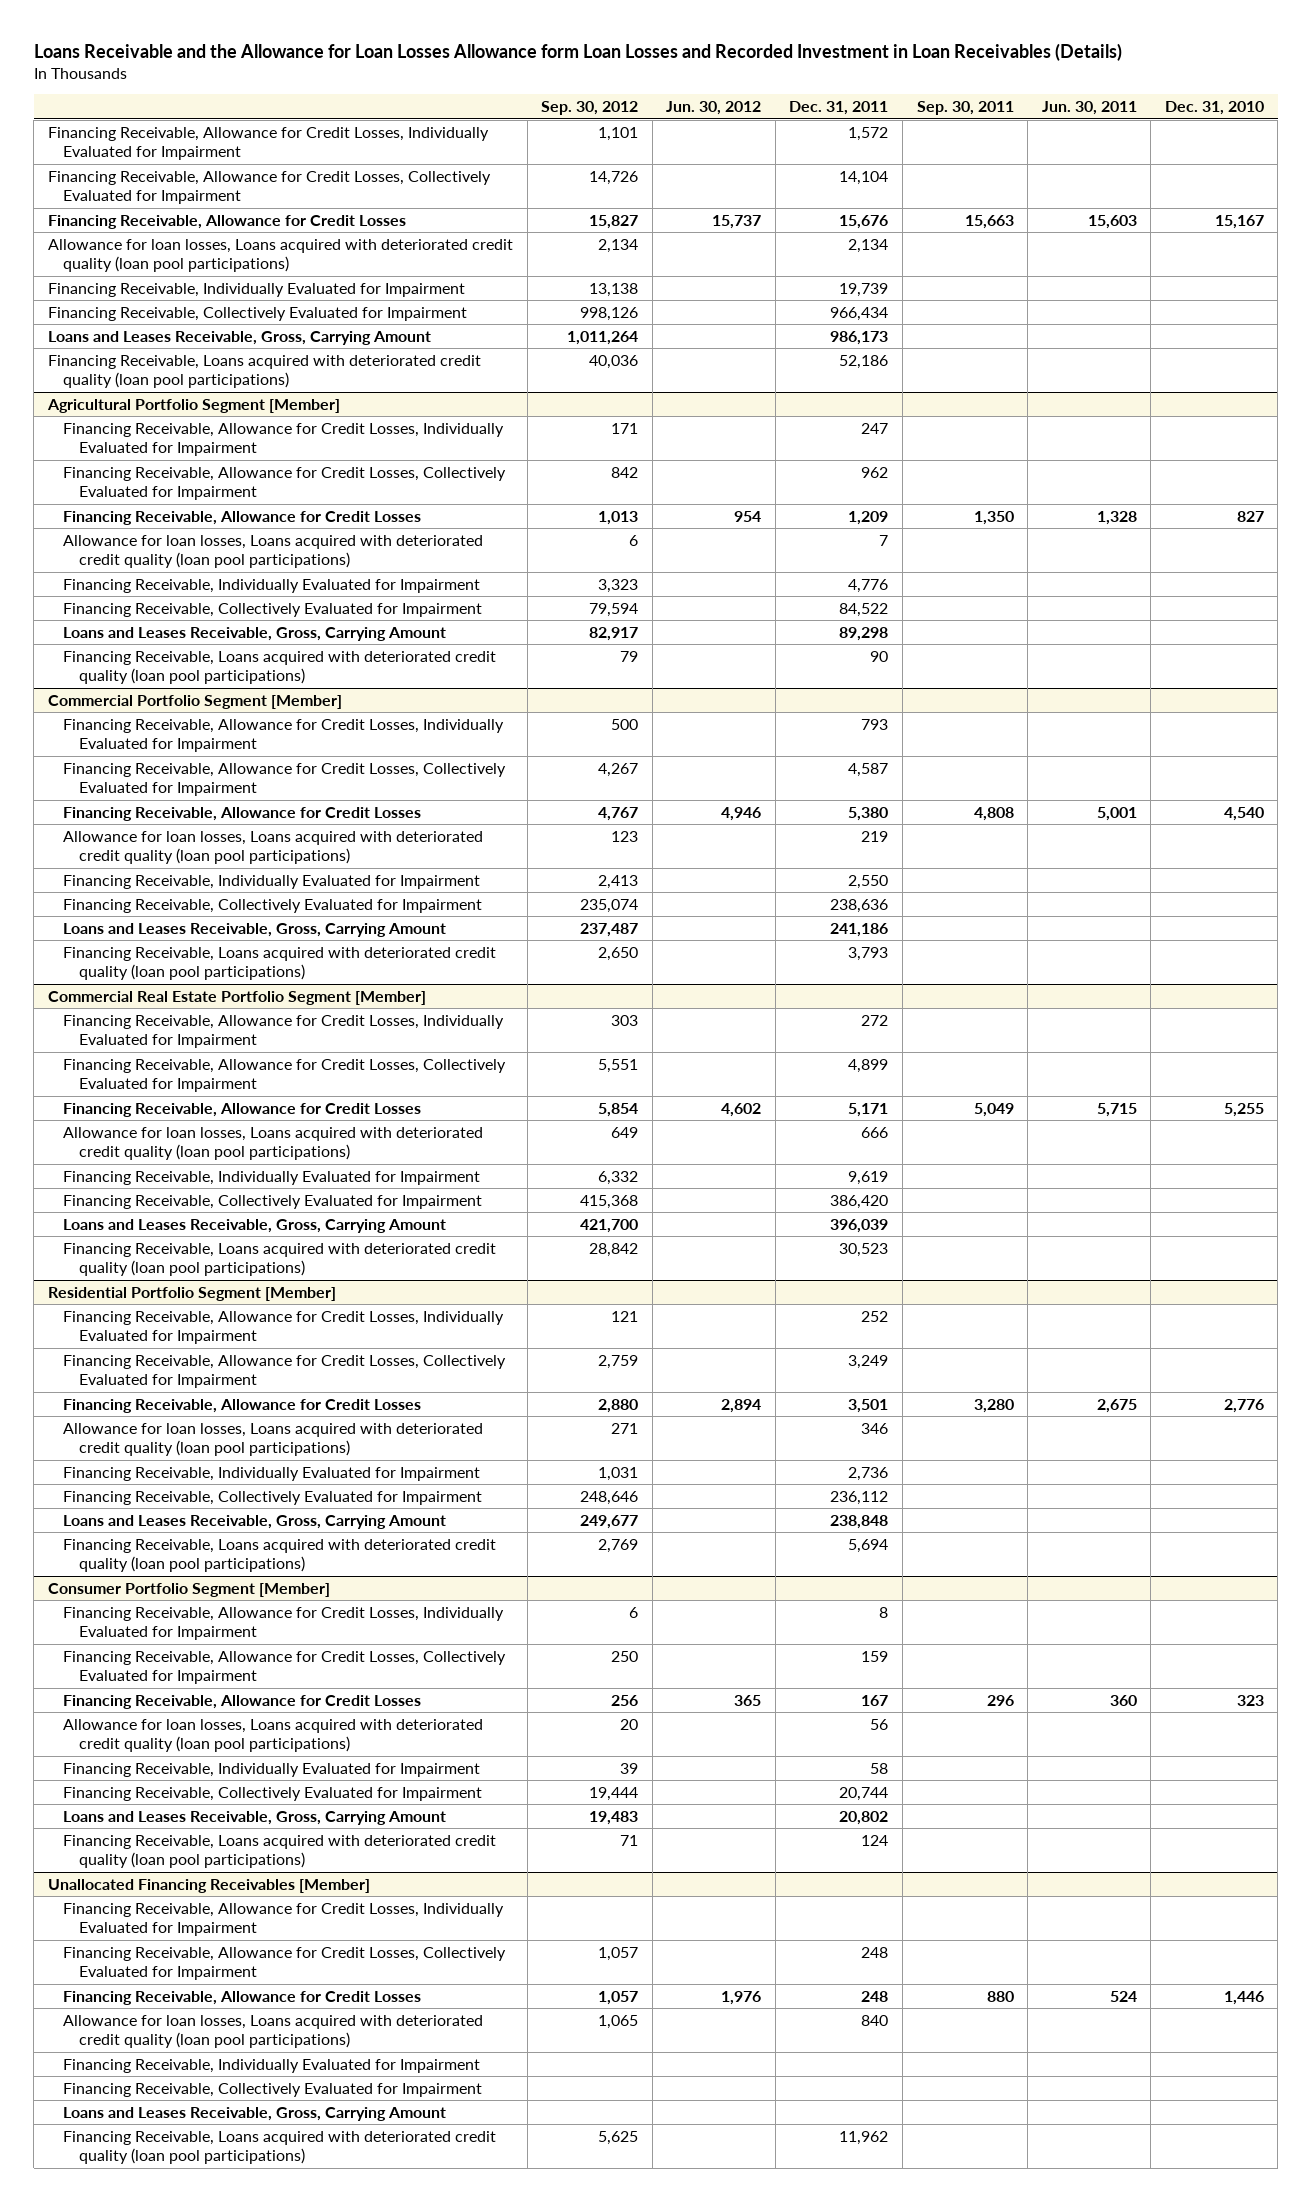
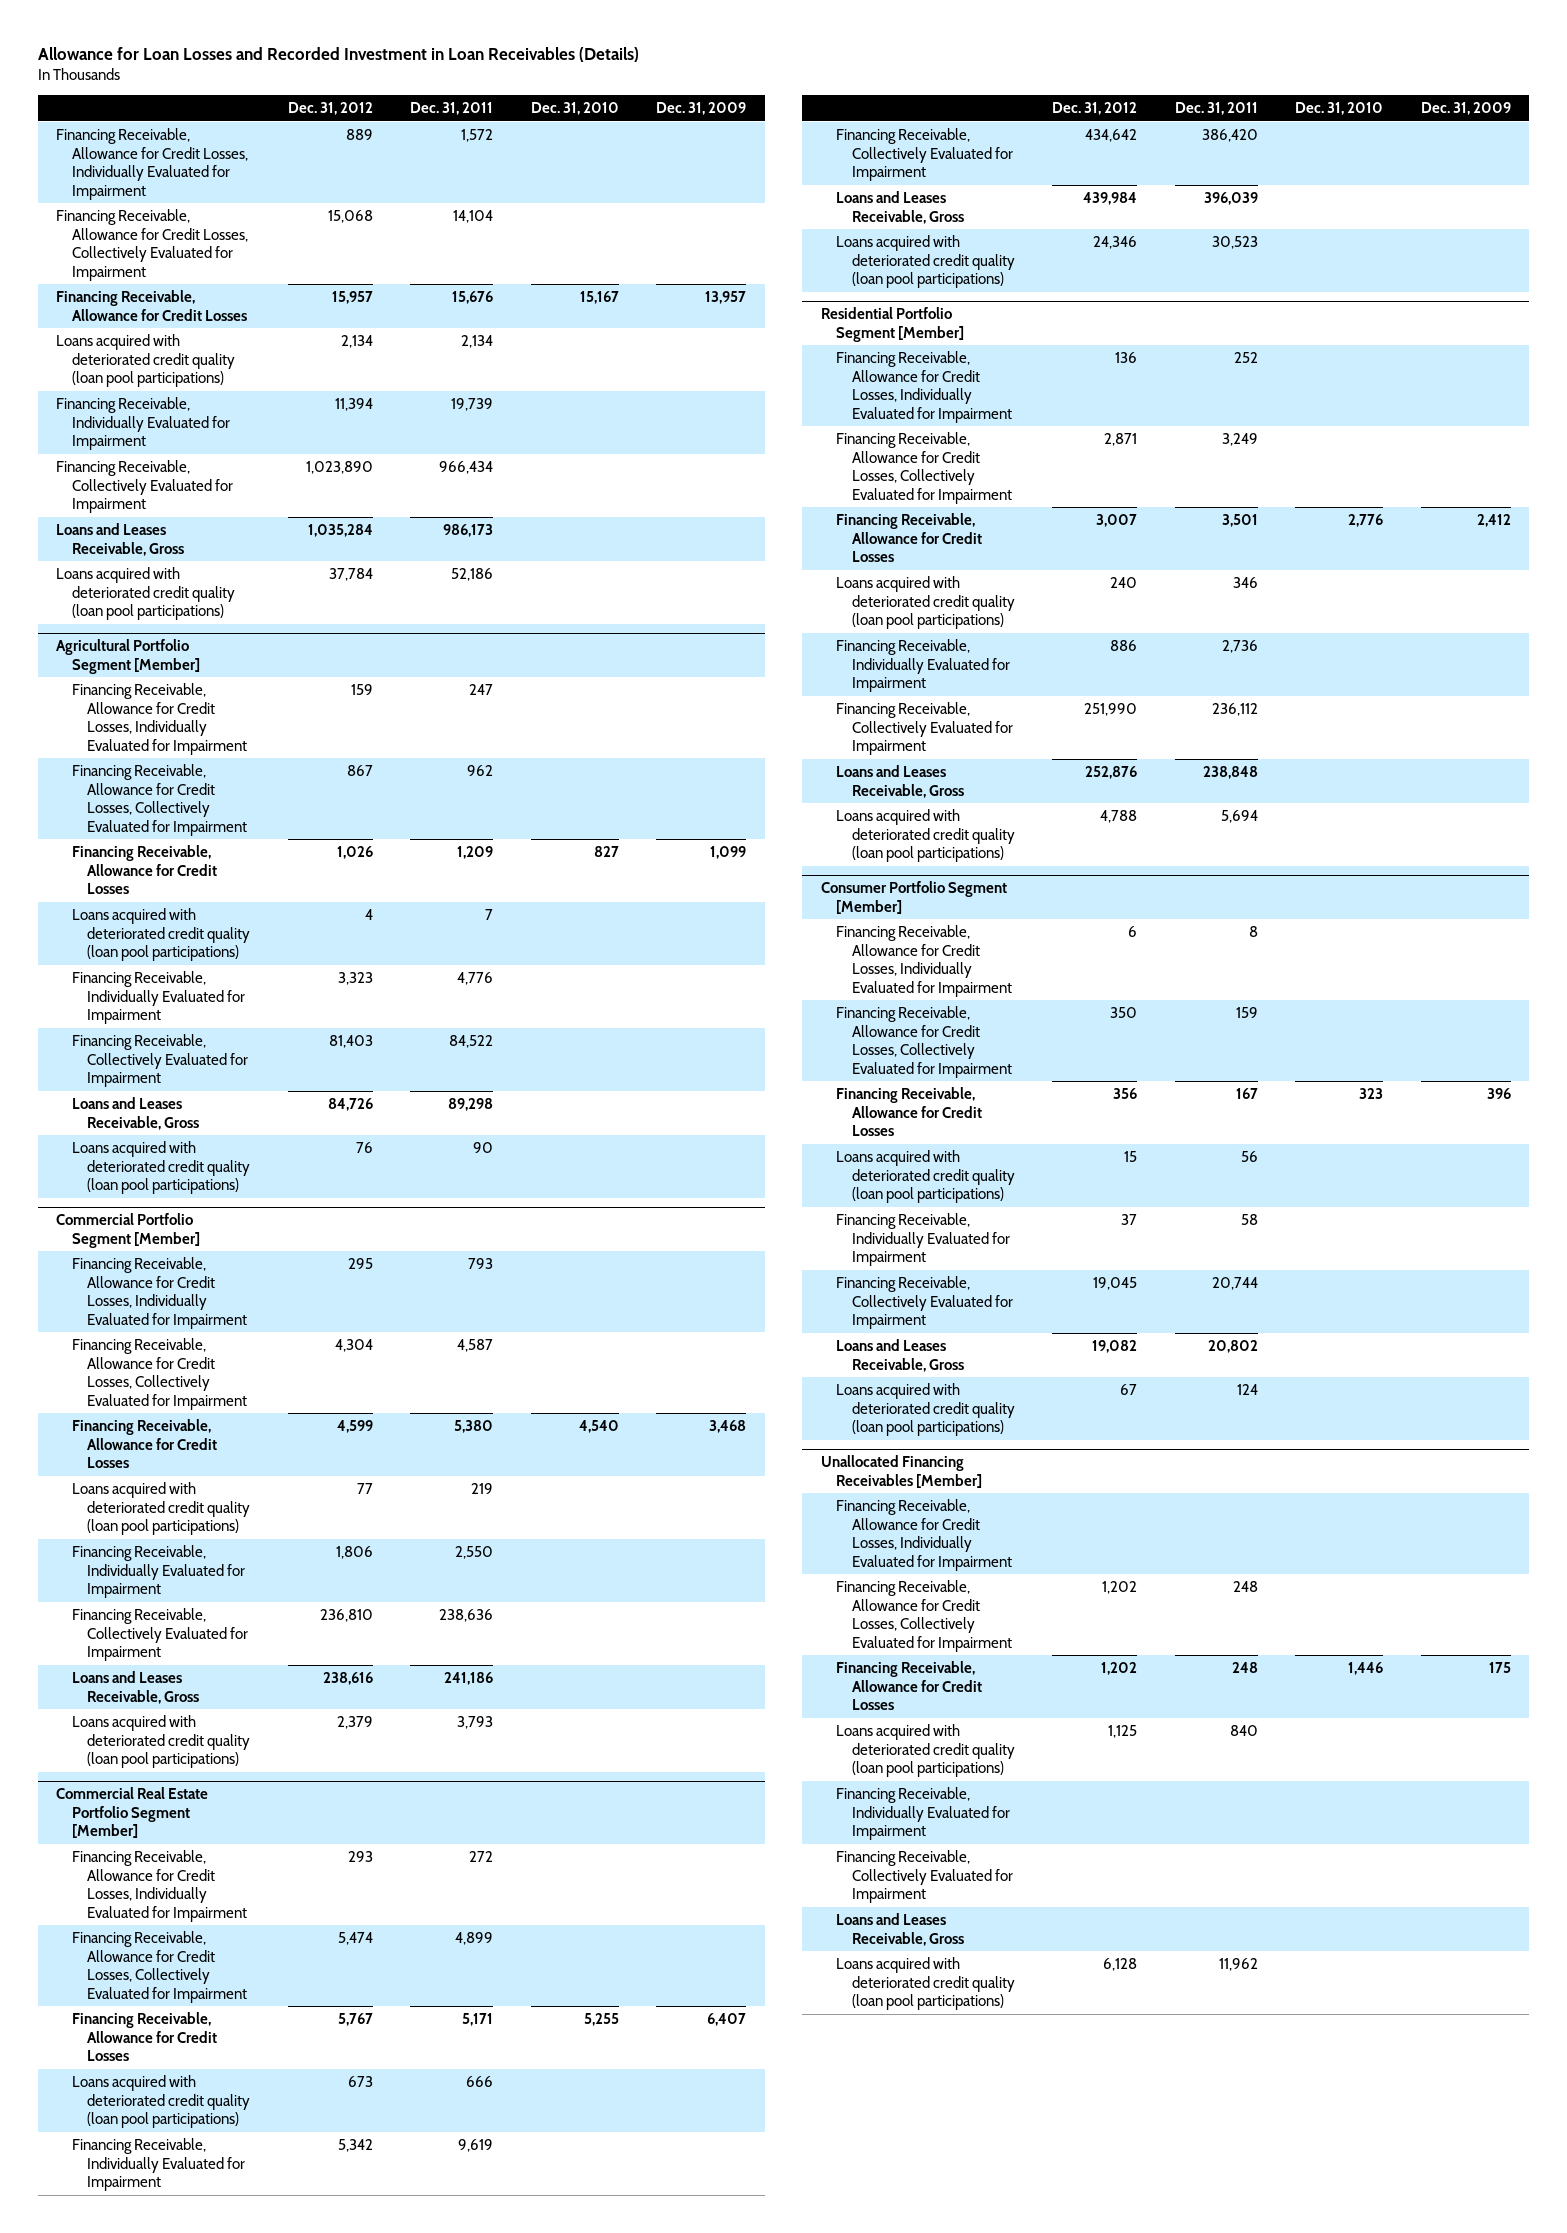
[33,42,1122,61] Loans Receivable and the Allowance for Loan Losses Allowance form Loan Losses and Recorded Investment in Loan Receivables (Details) -> [37,47,639,63] Allowance for Loan Losses and Recorded Investment in Loan Receivables (Details)
[541,101,639,116] Sep. 30, 2012 -> none
[666,101,762,116] Jun. 30, 2012 -> none
[916,101,1014,116] Sep. 30, 2011 -> none
[1041,101,1137,116] Jun. 30, 2011 -> none
none -> [287,102,373,116] Dec. 31, 2012
none -> [656,102,747,116] Dec. 31, 2009
[47,238,513,272] Allowance for loan losses, Loans acquired with deteriorated credit quality (loan pool participations) -> [56,333,235,388] Loans acquired with deteriorated credit quality (loan pool participations)
[47,330,431,345] Loans and Leases Receivable, Gross, Carrying Amount -> [56,522,184,556] Loans and Leases Receivable, Gross
[47,354,481,388] Financing Receivable, Loans acquired with deteriorated credit quality (loan pool participations) -> [56,566,235,621] Loans acquired with deteriorated credit quality (loan pool participations)
[63,534,484,568] Allowance for loan losses, Loans acquired with deteriorated credit quality (loan pool participations) -> [71,907,251,962] Loans acquired with deteriorated credit quality (loan pool participations)
[63,626,447,641] Loans and Leases Receivable, Gross, Carrying Amount -> [71,1096,200,1130] Loans and Leases Receivable, Gross
[63,650,497,684] Financing Receivable, Loans acquired with deteriorated credit quality (loan pool participations) -> [71,1140,251,1195] Loans acquired with deteriorated credit quality (loan pool participations)
[63,830,484,864] Allowance for loan losses, Loans acquired with deteriorated credit quality (loan pool participations) -> [71,1481,251,1536] Loans acquired with deteriorated credit quality (loan pool participations)
[63,922,447,937] Loans and Leases Receivable, Gross, Carrying Amount -> [71,1670,200,1704] Loans and Leases Receivable, Gross
[63,946,497,980] Financing Receivable, Loans acquired with deteriorated credit quality (loan pool participations) -> [71,1714,251,1769] Loans acquired with deteriorated credit quality (loan pool participations)
[63,1126,484,1160] Allowance for loan losses, Loans acquired with deteriorated credit quality (loan pool participations) -> [71,2074,251,2129] Loans acquired with deteriorated credit quality (loan pool participations)
[63,1218,447,1233] Loans and Leases Receivable, Gross, Carrying Amount -> [836,190,964,224] Loans and Leases Receivable, Gross
[63,1242,497,1276] Financing Receivable, Loans acquired with deteriorated credit quality (loan pool participations) -> [836,234,1015,289] Loans acquired with deteriorated credit quality (loan pool participations)
[63,1422,484,1456] Allowance for loan losses, Loans acquired with deteriorated credit quality (loan pool participations) -> [836,575,1015,630] Loans acquired with deteriorated credit quality (loan pool participations)
[63,1514,447,1529] Loans and Leases Receivable, Gross, Carrying Amount -> [836,764,964,798] Loans and Leases Receivable, Gross
[63,1538,497,1572] Financing Receivable, Loans acquired with deteriorated credit quality (loan pool participations) -> [836,808,1015,863] Loans acquired with deteriorated credit quality (loan pool participations)
[63,1718,484,1752] Allowance for loan losses, Loans acquired with deteriorated credit quality (loan pool participations) -> [836,1149,1015,1204] Loans acquired with deteriorated credit quality (loan pool participations)
[63,1810,447,1825] Loans and Leases Receivable, Gross, Carrying Amount -> [836,1338,964,1372] Loans and Leases Receivable, Gross
[63,1834,497,1868] Financing Receivable, Loans acquired with deteriorated credit quality (loan pool participations) -> [836,1382,1015,1437] Loans acquired with deteriorated credit quality (loan pool participations)
[63,2014,484,2048] Allowance for loan losses, Loans acquired with deteriorated credit quality (loan pool participations) -> [836,1723,1015,1778] Loans acquired with deteriorated credit quality (loan pool participations)
[63,2106,447,2121] Loans and Leases Receivable, Gross, Carrying Amount -> [836,1912,964,1946] Loans and Leases Receivable, Gross
[63,2130,497,2164] Financing Receivable, Loans acquired with deteriorated credit quality (loan pool participations) -> [836,1956,1015,2011] Loans acquired with deteriorated credit quality (loan pool participations)

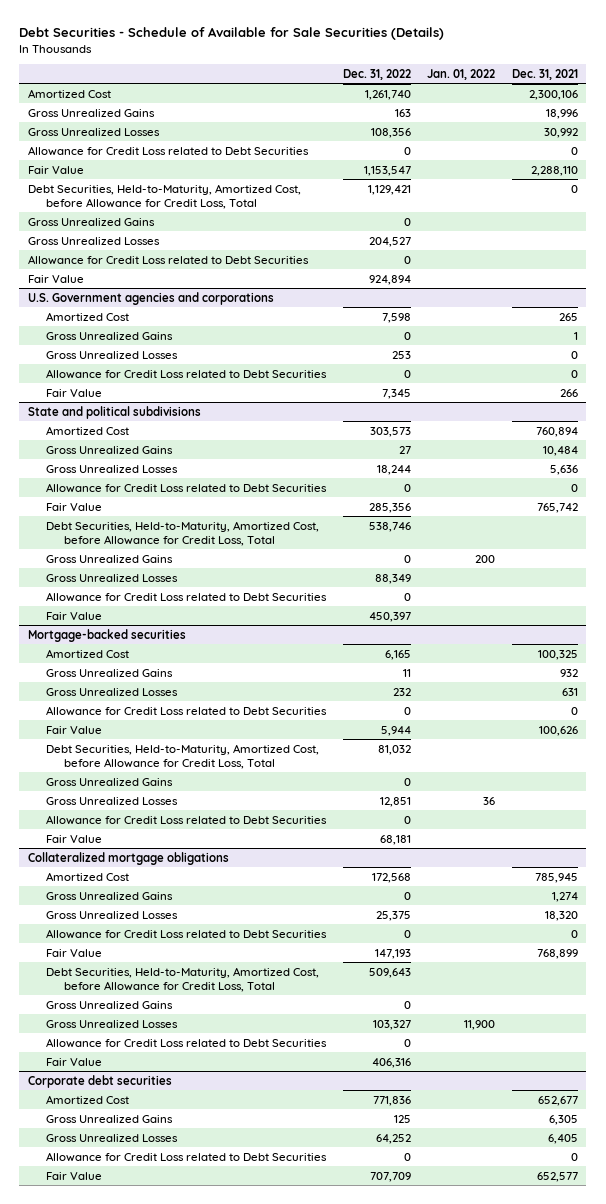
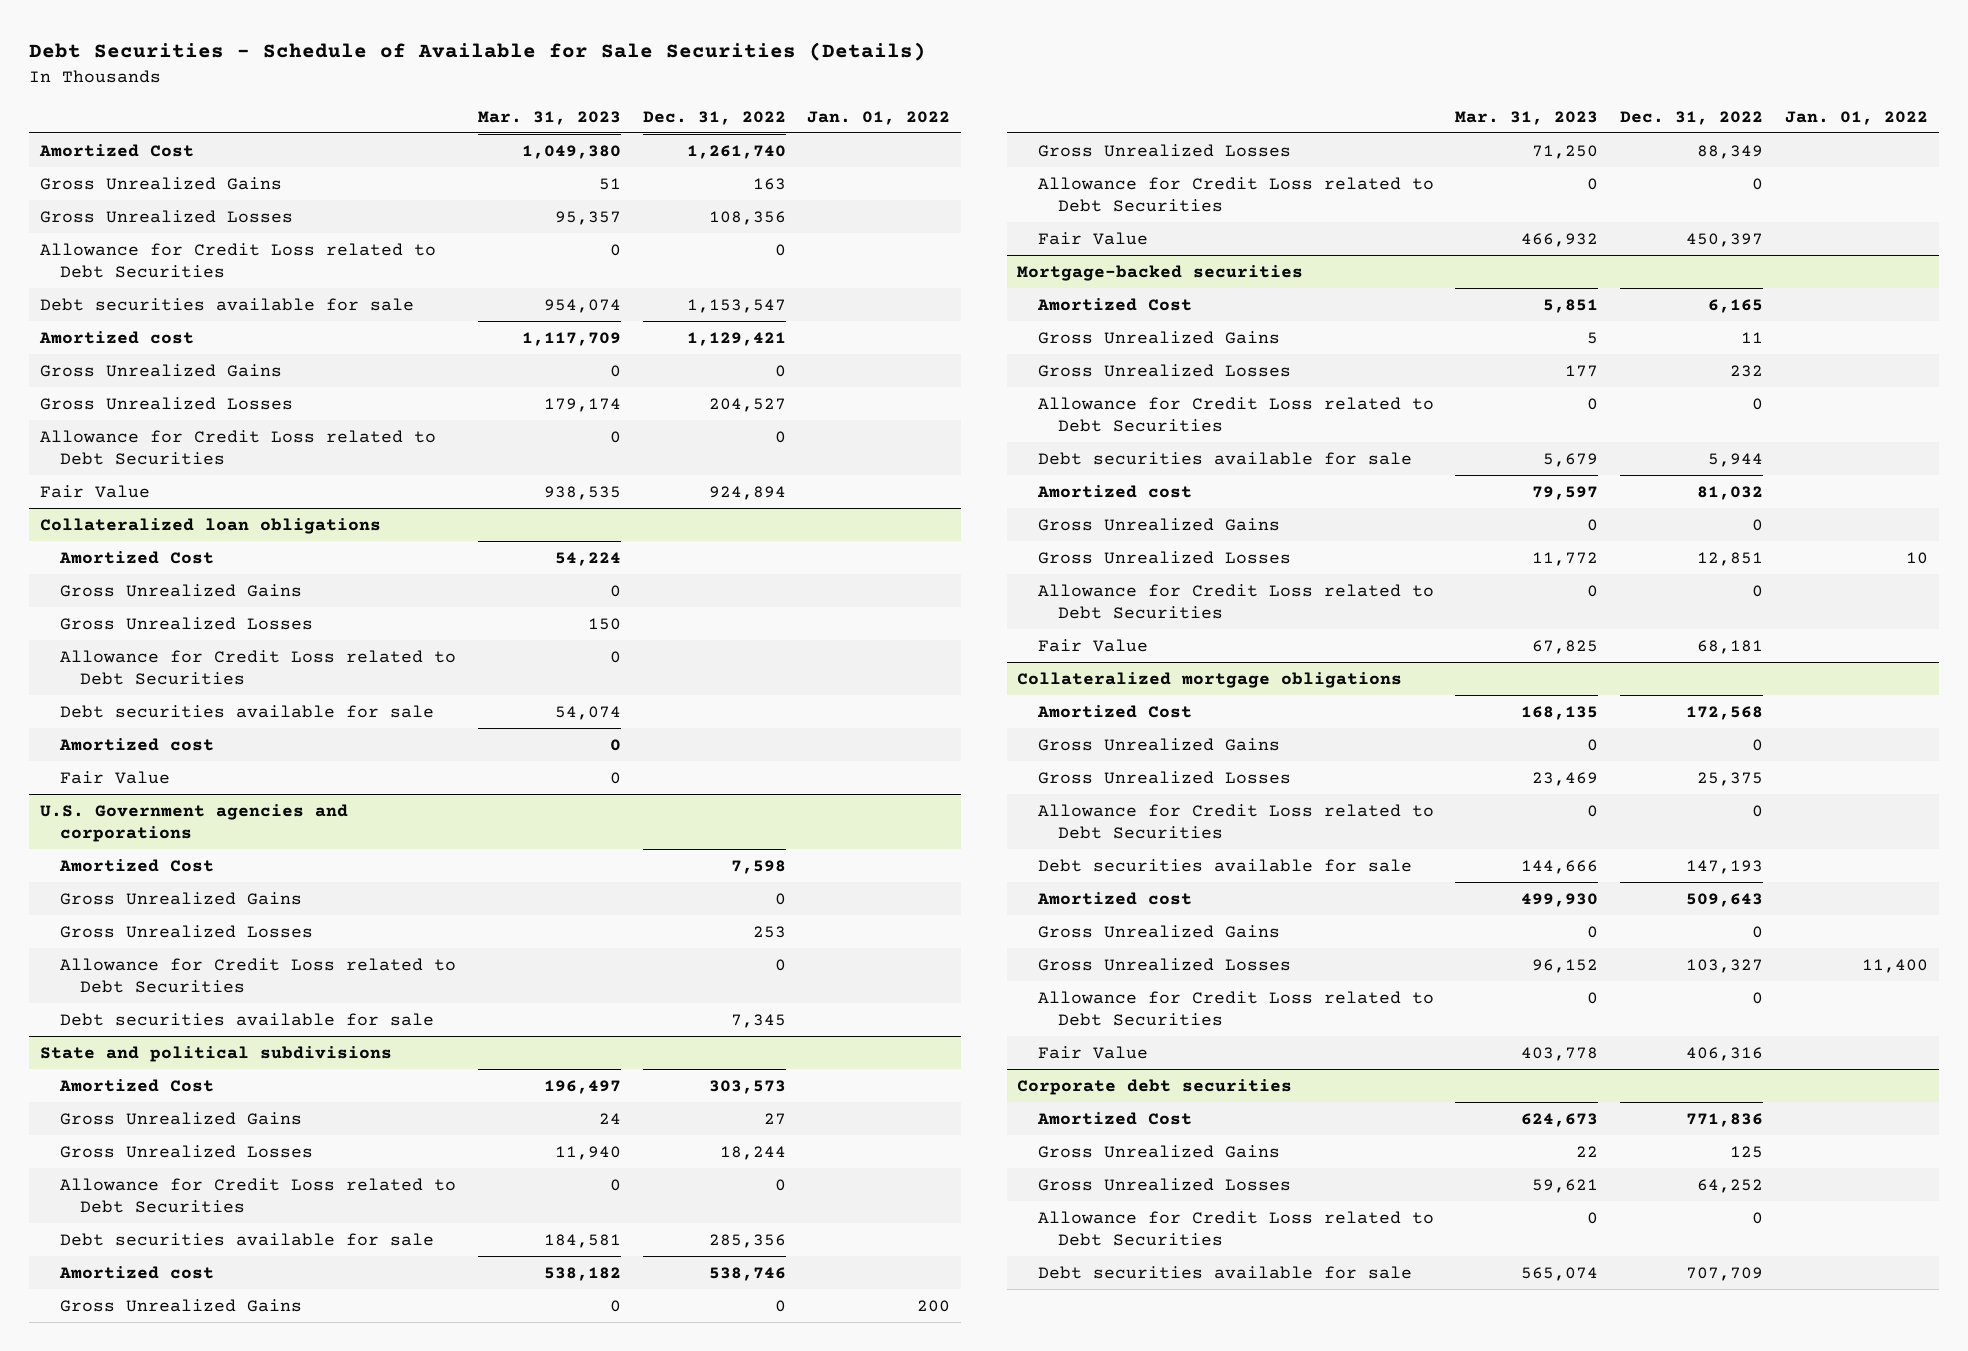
[511,68,578,80] Dec. 31, 2021 -> none
none -> [477,110,621,125] Mar. 31, 2023
[27,165,84,174] Fair Value -> [39,297,414,311] Debt securities available for sale
[27,183,301,209] Debt Securities, Held-to-Maturity, Amortized Cost, before Allowance for Credit Loss, Total -> [38,330,194,344] Amortized cost
none -> [39,517,381,534] Collateralized loan obligations
none -> [59,550,215,564] Amortized Cost
none -> [60,583,303,597] Gross Unrealized Gains
none -> [60,616,314,630] Gross Unrealized Losses
none -> [60,649,457,685] Allowance for Credit Loss related to Debt Securities
none -> [60,704,435,718] Debt securities available for sale
none -> [59,737,215,751] Amortized cost
none -> [60,770,171,784] Fair Value
[46,388,103,397] Fair Value -> [60,1012,435,1026] Debt securities available for sale
[46,502,103,511] Fair Value -> [60,1232,435,1246] Debt securities available for sale
[46,520,320,546] Debt Securities, Held-to-Maturity, Amortized Cost, before Allowance for Credit Loss, Total -> [59,1265,215,1279] Amortized cost
[46,725,103,734] Fair Value -> [1037,451,1412,465] Debt securities available for sale
[46,743,320,769] Debt Securities, Held-to-Maturity, Amortized Cost, before Allowance for Credit Loss, Total -> [1036,484,1192,498] Amortized cost
[483,796,496,805] 36 -> [1905,551,1928,564] 10
[46,948,103,957] Fair Value -> [1037,858,1412,872] Debt securities available for sale
[46,966,320,992] Debt Securities, Held-to-Maturity, Amortized Cost, before Allowance for Credit Loss, Total -> [1036,891,1192,905] Amortized cost
[464,1019,496,1030] 11,900 -> [1861,958,1928,973] 11,400
[46,1171,103,1180] Fair Value -> [1037,1265,1412,1279] Debt securities available for sale

